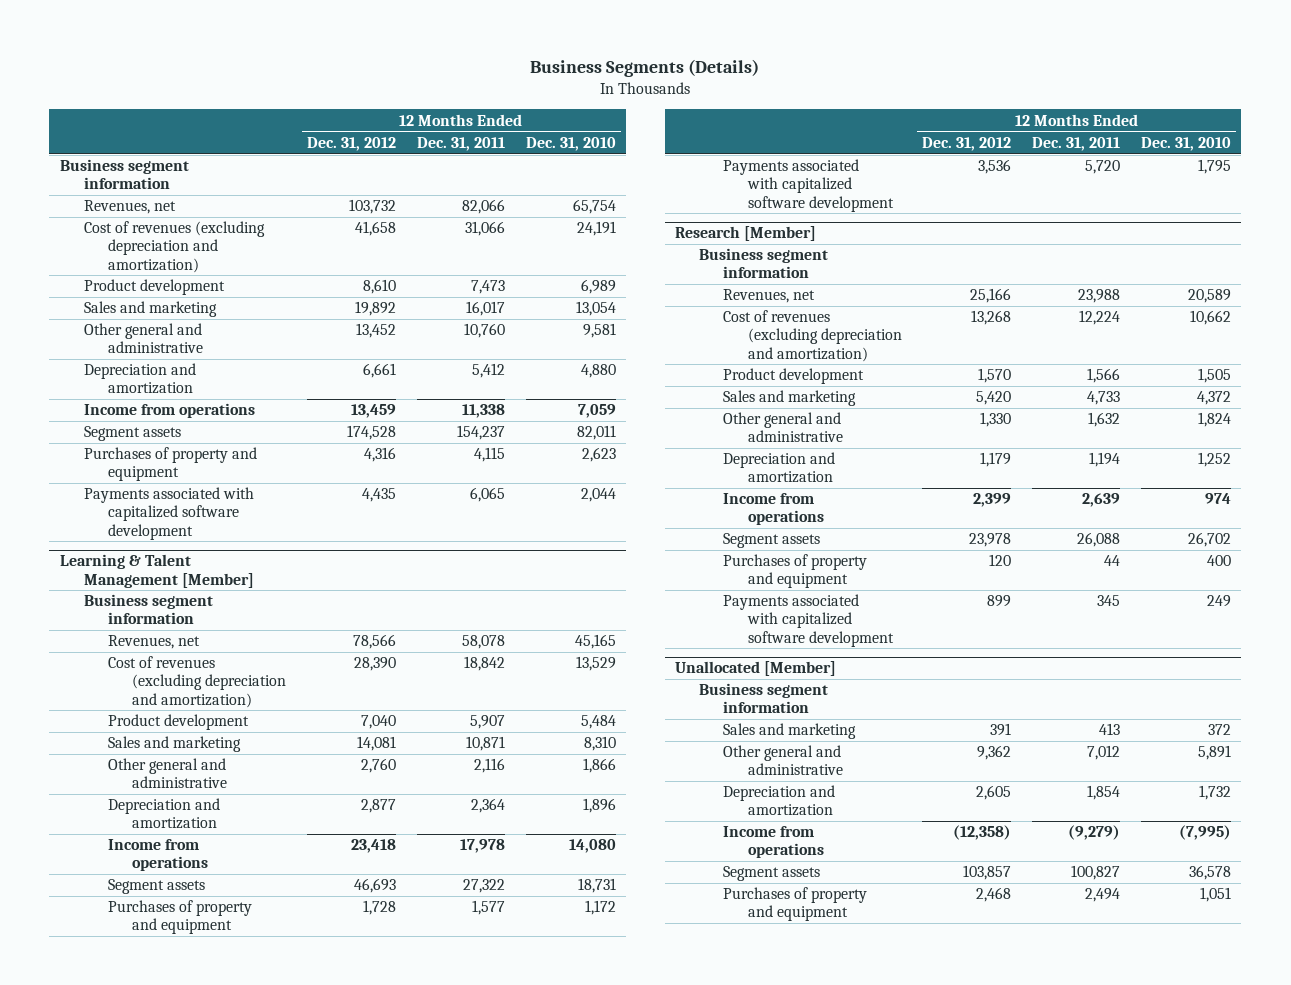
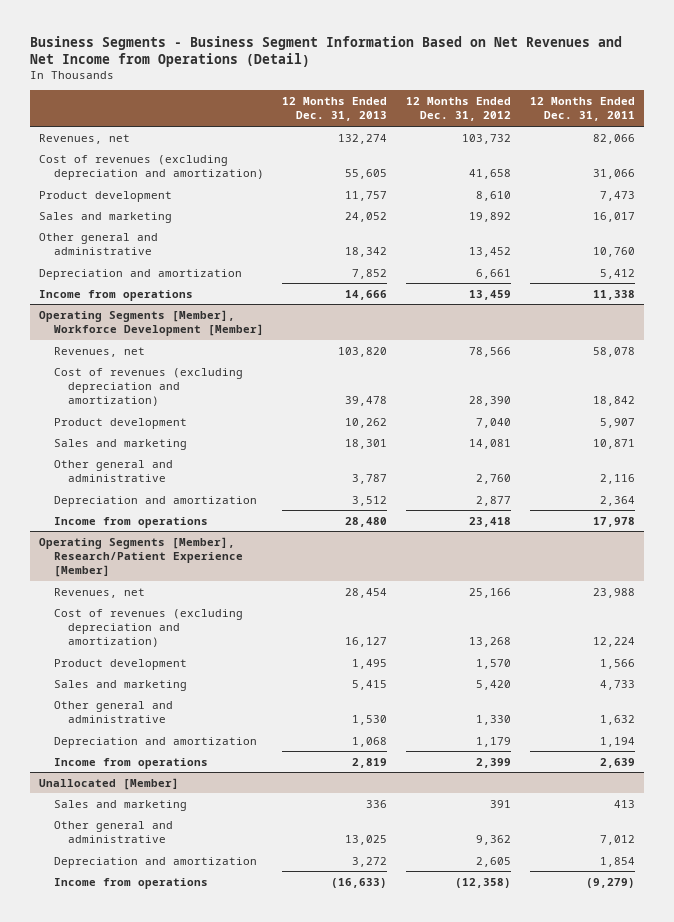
[530,59,760,78] Business Segments (Details) -> [29,36,622,68] Business Segments - Business Segment Information Based on Net Revenues and Net Income from Operations (Detail)
[525,136,616,151] Dec. 31, 2010 -> none
none -> [282,97,388,122] 12 Months Ended Dec. 31, 2013
[59,159,189,190] Business segment information -> none
[83,426,181,442] Segment assets -> none
[83,447,257,482] Purchases of property and equipment -> none
[83,487,254,540] Payments associated with capitalized software development -> none
[59,554,254,588] Learning & Talent Management [Member] -> none
[83,594,213,625] Business segment information -> none
none -> [39,309,264,337] Operating Segments [Member], Workforce Development [Member]
[108,879,206,895] Segment assets -> none
[108,900,253,935] Purchases of property and equipment -> none
[723,159,894,212] Payments associated with capitalized software development -> none
[675,226,817,242] Research [Member] -> none
[699,248,829,279] Business segment information -> none
none -> [39,536,243,578] Operating Segments [Member], Research/Patient Experience [Member]
[723,533,821,549] Segment assets -> none
[723,554,868,589] Purchases of property and equipment -> none
[723,594,894,647] Payments associated with capitalized software development -> none
[699,683,829,714] Business segment information -> none
[723,866,821,882] Segment assets -> none
[723,887,868,922] Purchases of property and equipment -> none

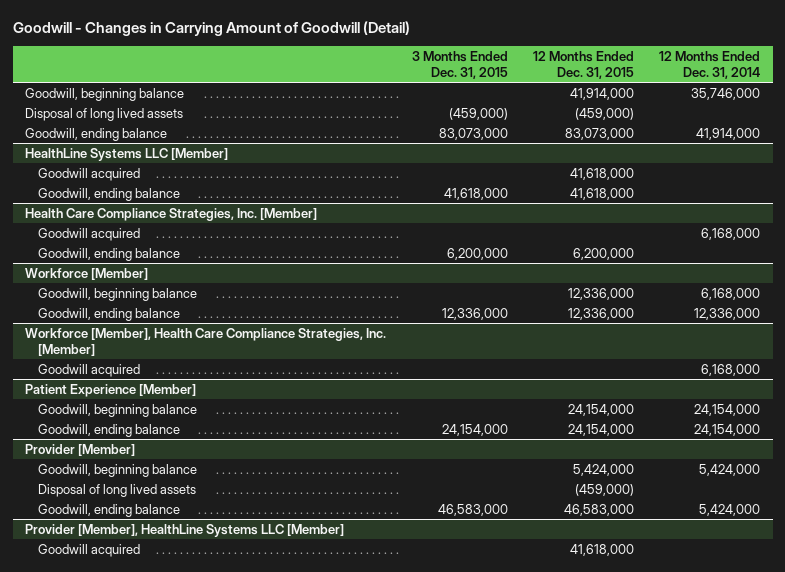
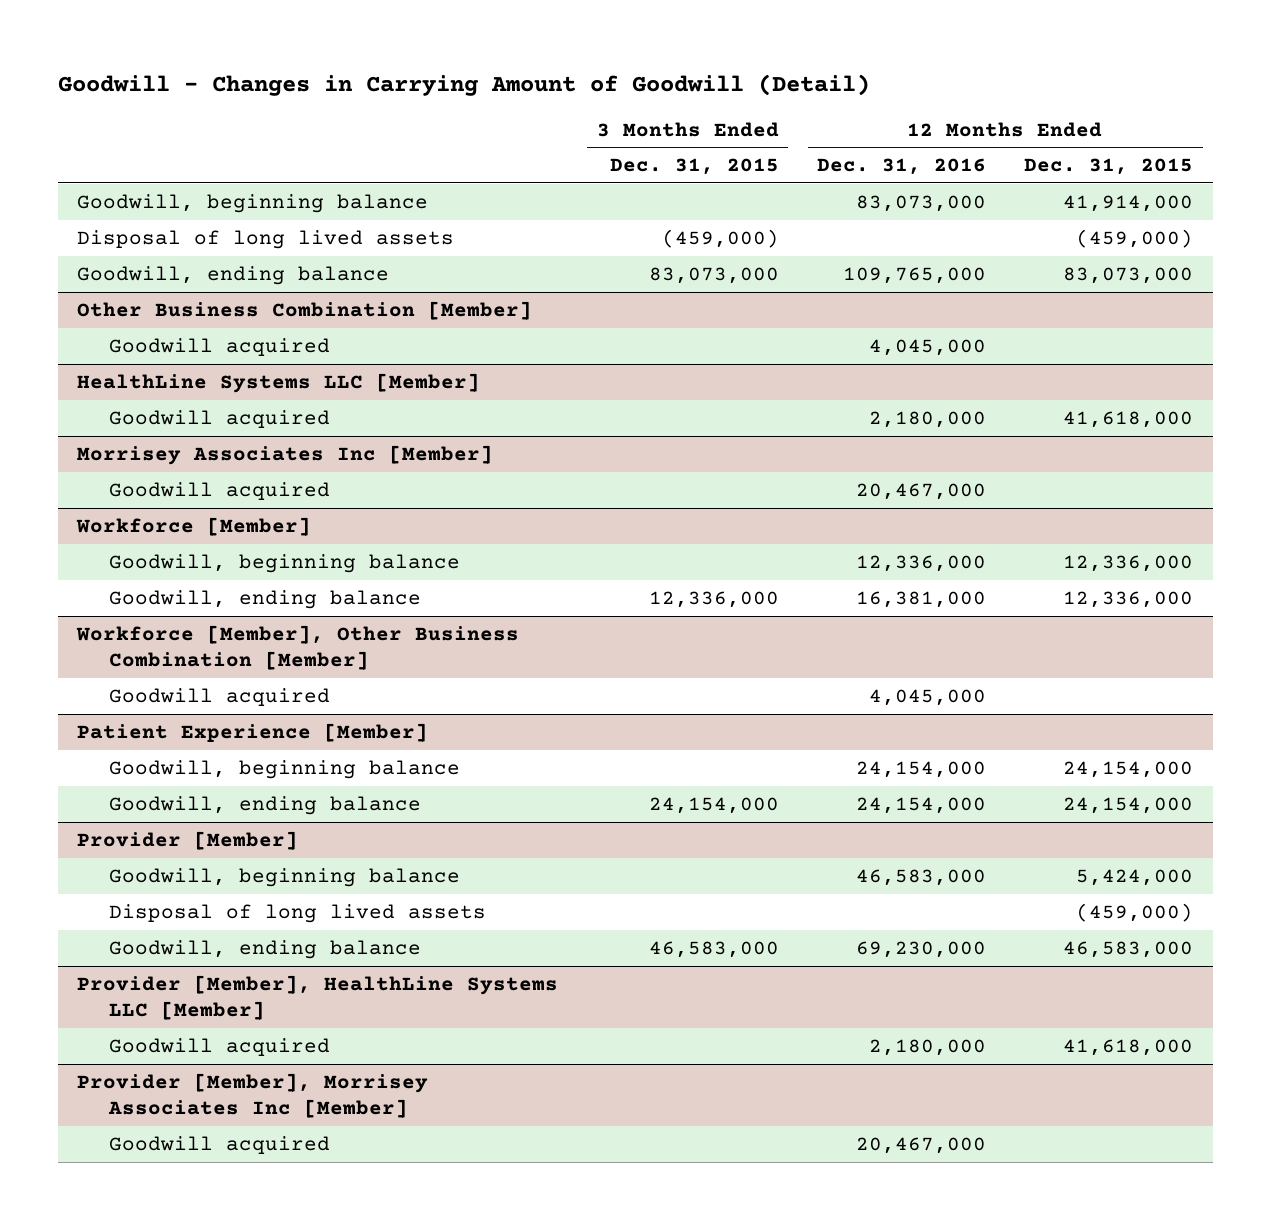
[659,50,761,79] 12 Months Ended Dec. 31, 2014 -> none
none -> [817,158,987,176] Dec. 31, 2016
none -> [77,300,533,320] Other Business Combination [Member]
none -> [108,337,330,356] Goodwill acquired
[38,187,181,201] Goodwill, ending balance -> none
[25,207,318,221] Health Care Compliance Strategies, Inc. [Member] -> none
none -> [77,444,494,465] Morrisey Associates Inc [Member]
[38,247,181,261] Goodwill, ending balance -> none
[25,327,387,356] Workforce [Member], Health Care Compliance Strategies, Inc. [Member] -> none
none -> [76,624,520,670] Workforce [Member], Other Business Combination [Member]
none -> [77,1072,429,1118] Provider [Member], Morrisey Associates Inc [Member]
none -> [108,1135,330,1154] Goodwill acquired

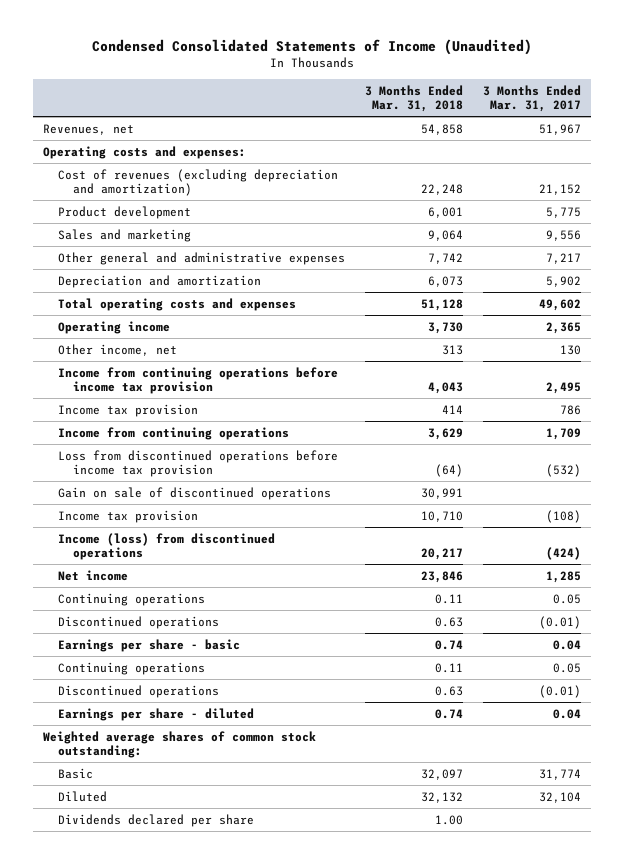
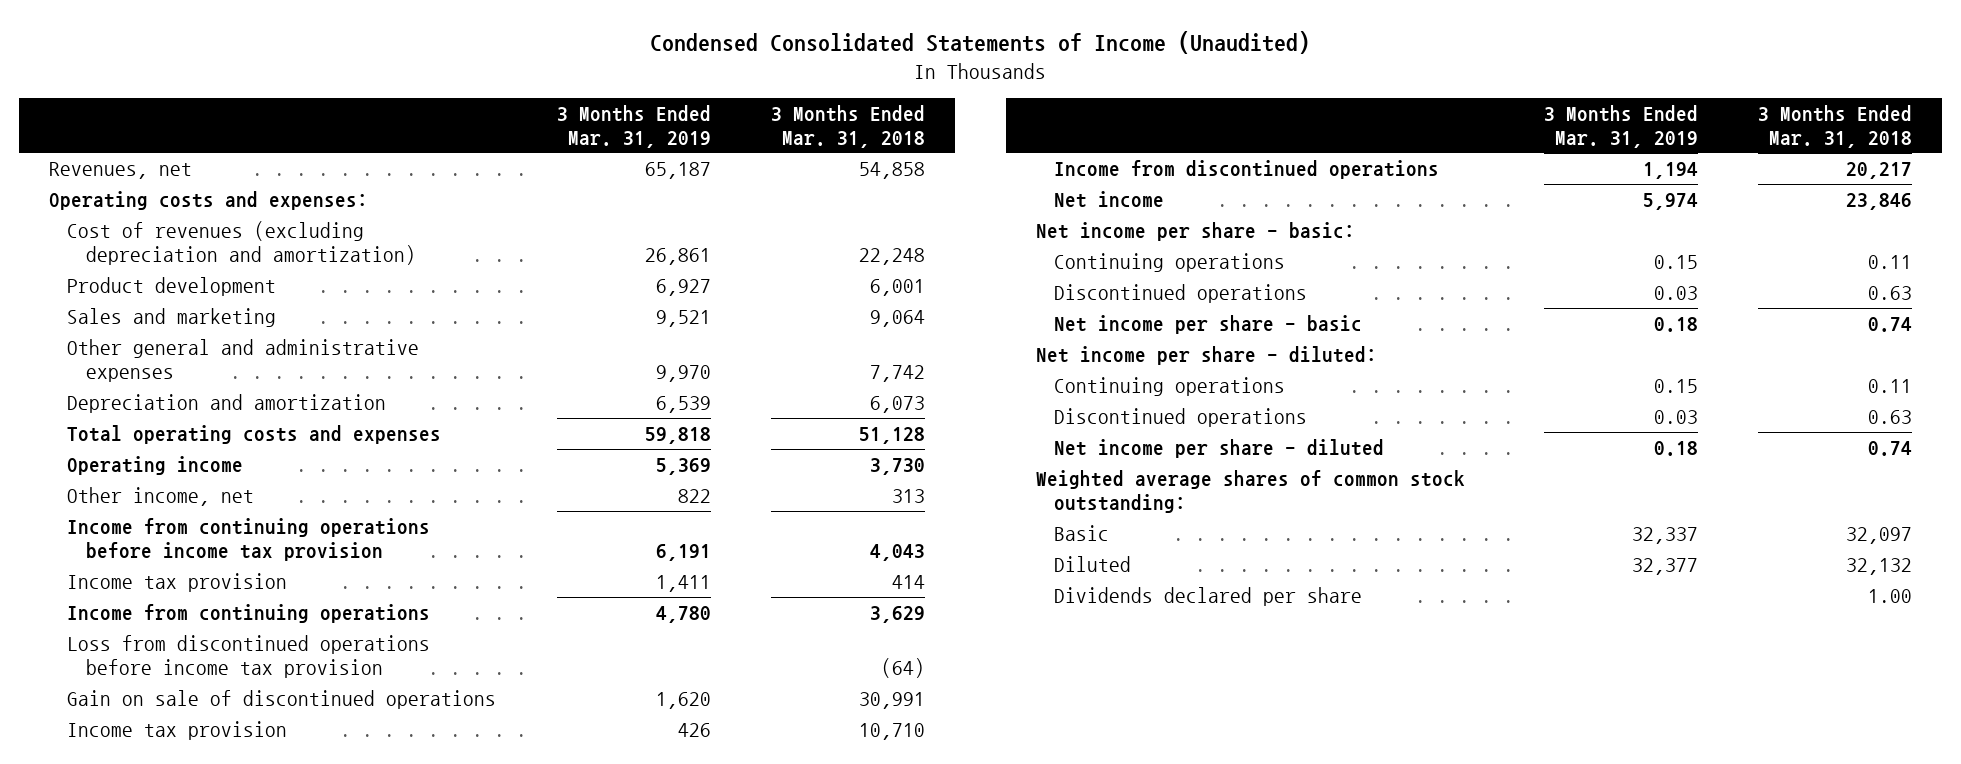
[483,84,582,112] 3 Months Ended Mar. 31, 2017 -> none
none -> [556,104,711,148] 3 Months Ended Mar. 31, 2019
[58,532,276,560] Income (loss) from discontinued operations -> [1054,159,1440,179] Income from discontinued operations
none -> [1035,221,1355,241] Net income per share - basic:
[58,638,241,652] Earnings per share - basic -> [1054,314,1363,334] Net income per share - basic
none -> [1035,345,1377,365] Net income per share - diluted:
[58,707,255,721] Earnings per share - diluted -> [1054,438,1385,458] Net income per share - diluted

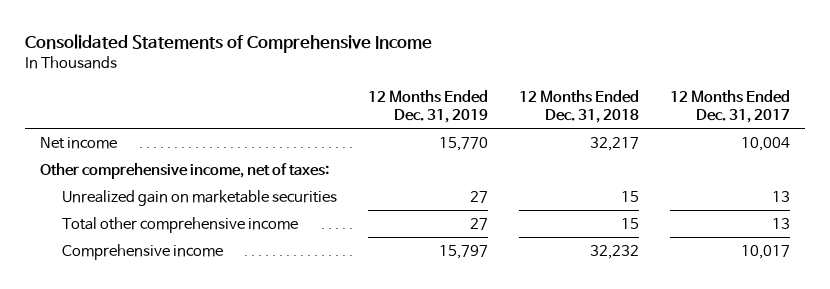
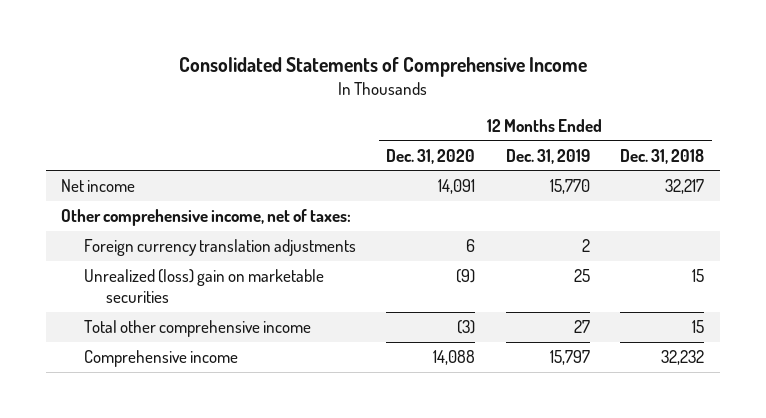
[669,89,790,124] 12 Months Ended Dec. 31, 2017 -> none
none -> [386,148,476,164] Dec. 31, 2020
none -> [83,238,356,256] Foreign currency translation adjustments
[62,189,338,206] Unrealized gain on marketable securities -> [83,268,324,304] Unrealized (loss) gain on marketable securities
[469,190,488,203] 27 -> [573,268,590,282] 25

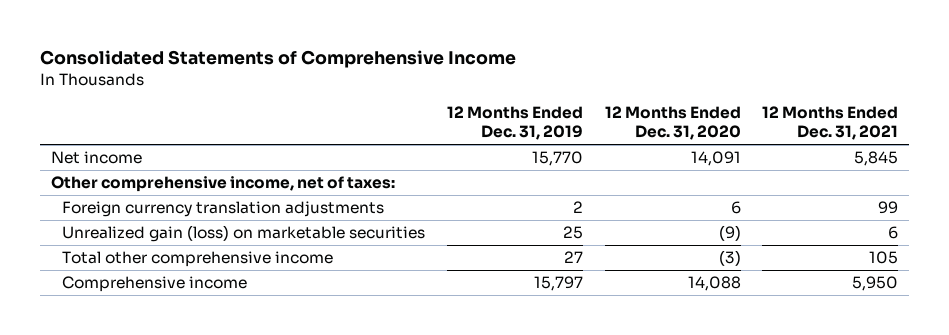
[620,148,705,164] Dec. 31, 2018 -> none
none -> [762,106,899,141] 12 Months Ended Dec. 31, 2021
[83,268,324,304] Unrealized (loss) gain on marketable securities -> [62,225,426,243] Unrealized gain (loss) on marketable securities

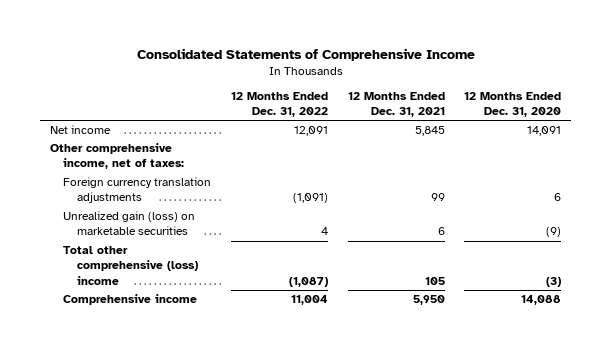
[446,106,583,141] 12 Months Ended Dec. 31, 2019 -> none
none -> [230,92,328,118] 12 Months Ended Dec. 31, 2022
[62,251,334,268] Total other comprehensive income -> [63,246,198,285] Total other comprehensive (loss) income

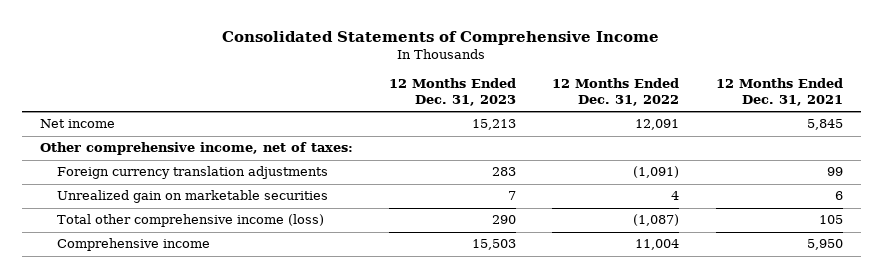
[464,92,562,118] 12 Months Ended Dec. 31, 2020 -> none
none -> [389,78,517,107] 12 Months Ended Dec. 31, 2023
[63,211,196,236] Unrealized gain (loss) on marketable securities -> [56,190,328,204] Unrealized gain on marketable securities
[63,246,198,285] Total other comprehensive (loss) income -> [56,214,324,228] Total other comprehensive income (loss)

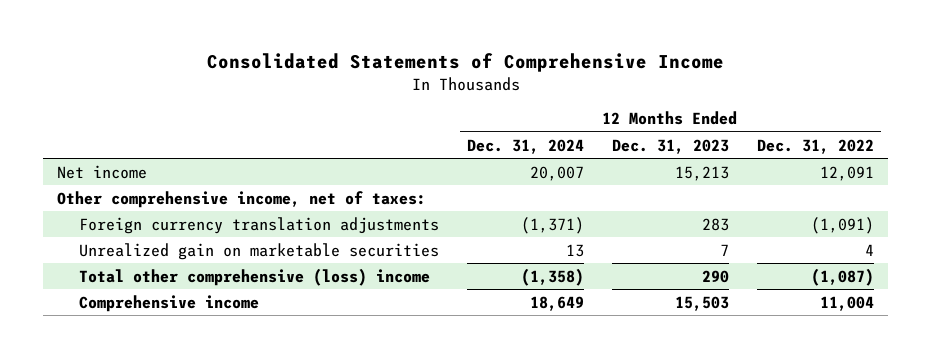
[715,78,843,107] 12 Months Ended Dec. 31, 2021 -> none
none -> [466,138,584,154] Dec. 31, 2024
[56,214,324,228] Total other comprehensive income (loss) -> [78,267,430,286] Total other comprehensive (loss) income

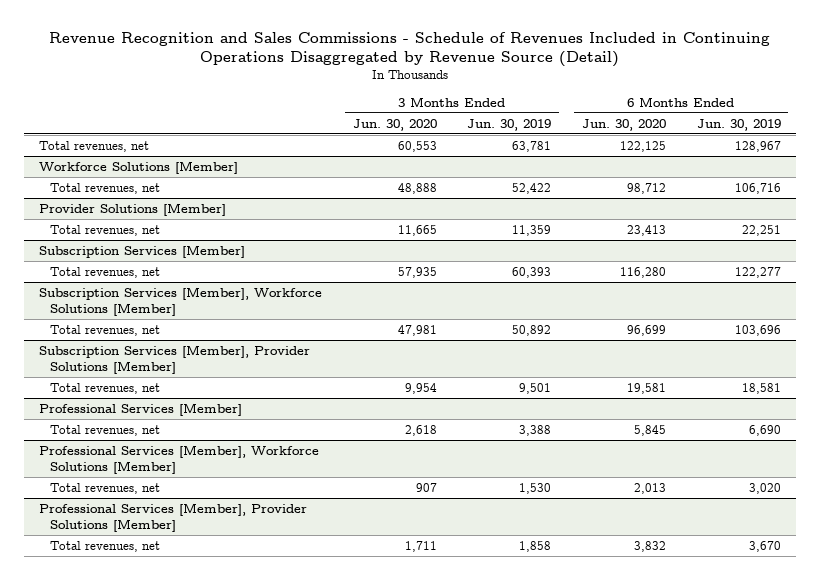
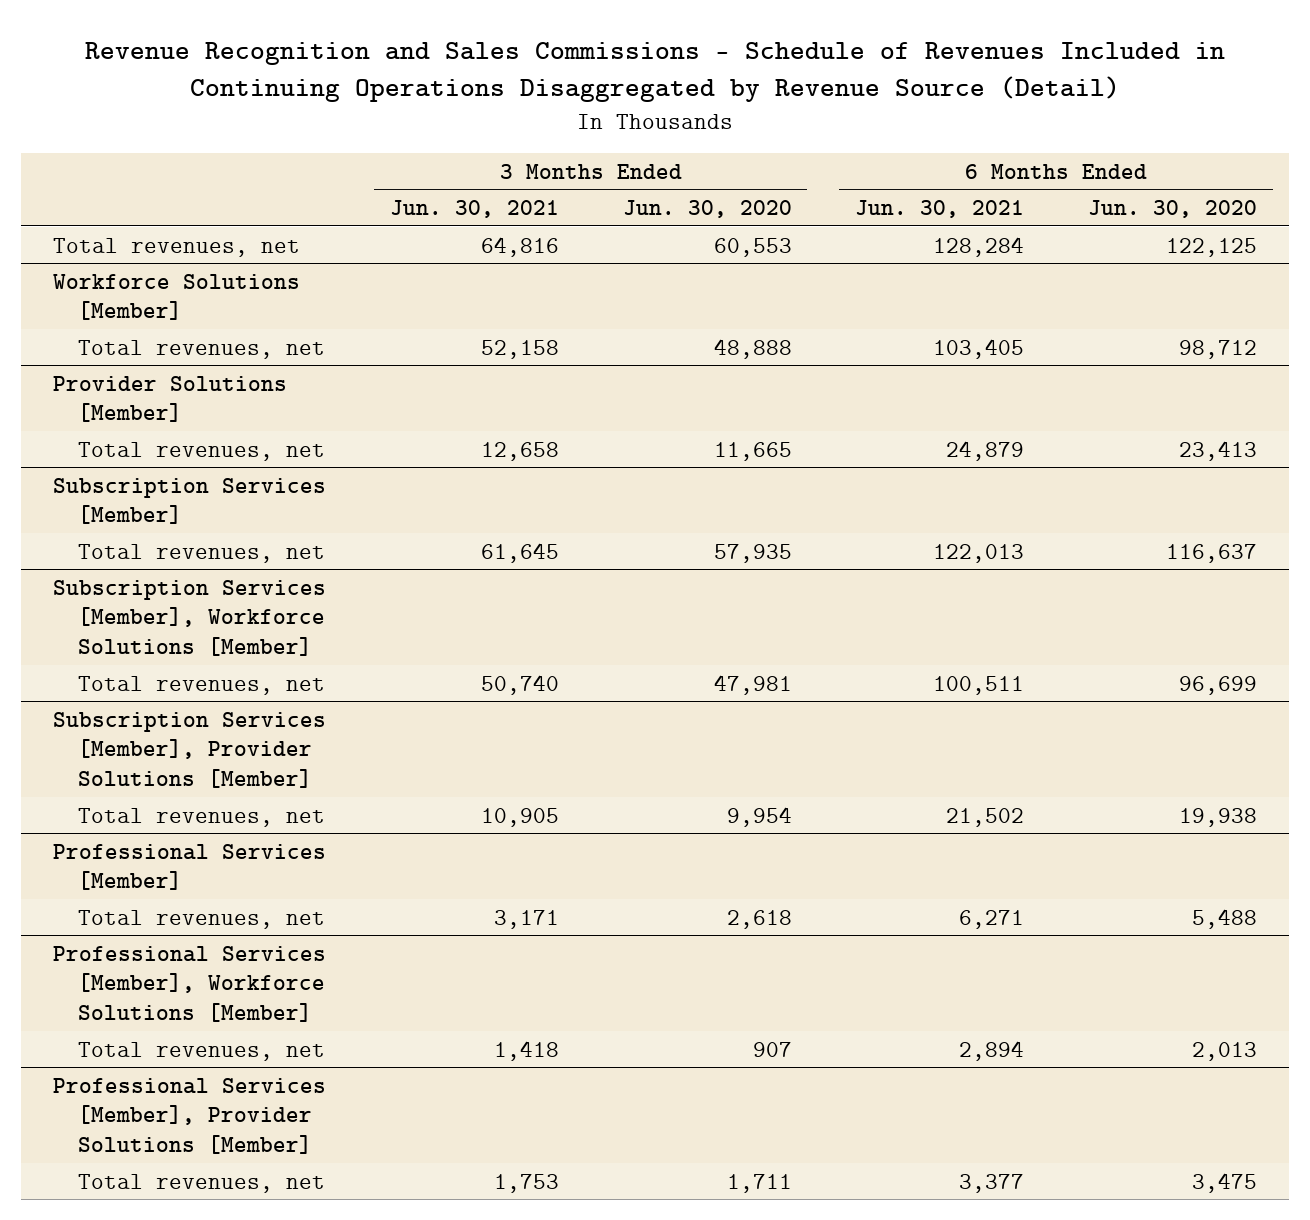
[467,118,552,131] Jun. 30, 2019 -> none
[696,118,781,131] Jun. 30, 2019 -> none
none -> [389,200,559,219] Jun. 30, 2021
none -> [855,200,1025,219] Jun. 30, 2021
[619,266,666,278] 116,280 -> [1165,543,1257,563] 116,637
[626,382,666,394] 19,581 -> [1178,807,1257,827] 19,938
[633,424,666,436] 5,845 -> [1191,908,1257,929] 5,488
[633,540,666,552] 3,832 -> [1191,1172,1257,1193] 3,475

